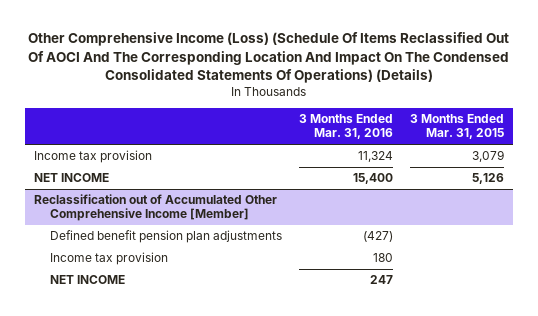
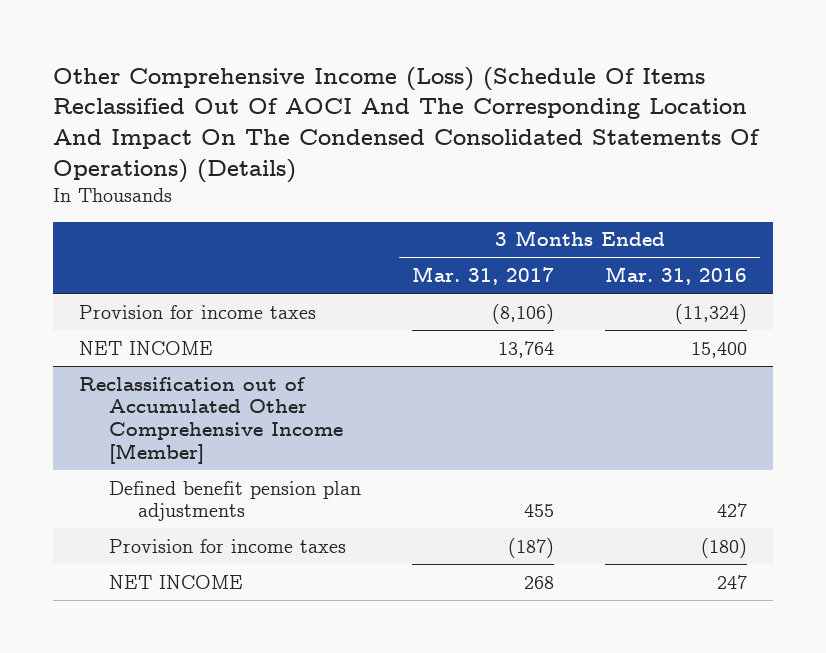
[410,114,505,140] 3 Months Ended Mar. 31, 2015 -> none
none -> [411,266,554,286] Mar. 31, 2017
[33,150,152,164] Income tax provision -> [78,304,316,319] Provision for income taxes
[358,151,394,163] 11,324 -> [675,303,748,324] (11,324)
[363,231,394,243] (427) -> [717,503,748,518] 427
[50,252,169,266] Income tax provision -> [108,538,346,553] Provision for income taxes
[373,253,394,263] 180 -> [701,537,748,558] (180)

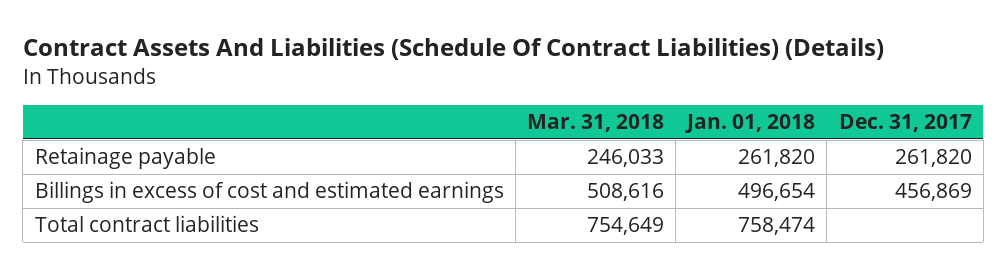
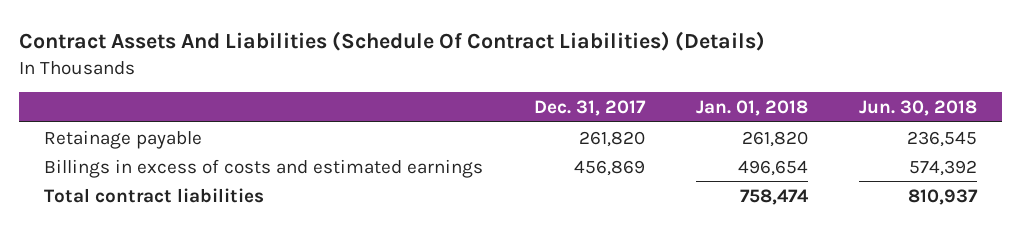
[526,114,664,133] Mar. 31, 2018 -> none
none -> [858,100,977,117] Jun. 30, 2018
[34,181,504,204] Billings in excess of cost and estimated earnings -> [44,158,484,178] Billings in excess of costs and estimated earnings

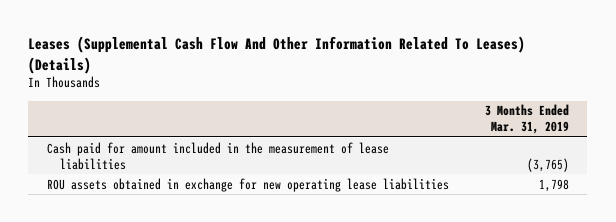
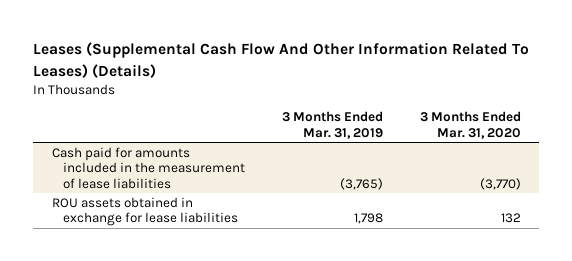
none -> [419,111,521,139] 3 Months Ended Mar. 31, 2020
[46,141,389,170] Cash paid for amount included in the measurement of lease liabilities -> [51,146,246,190] Cash paid for amounts included in the measurement of lease liabilities
[46,177,449,192] ROU assets obtained in exchange for new operating lease liabilities -> [51,196,239,227] ROU assets obtained in exchange for lease liabilities

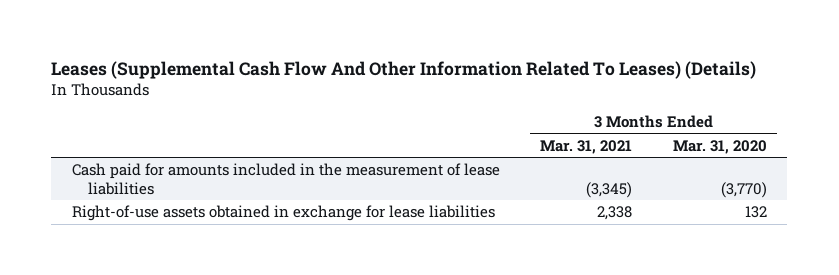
[282,111,384,139] 3 Months Ended Mar. 31, 2019 -> none
none -> [540,139,633,154] Mar. 31, 2021
[51,196,239,227] ROU assets obtained in exchange for lease liabilities -> [71,205,495,222] Right-of-use assets obtained in exchange for lease liabilities

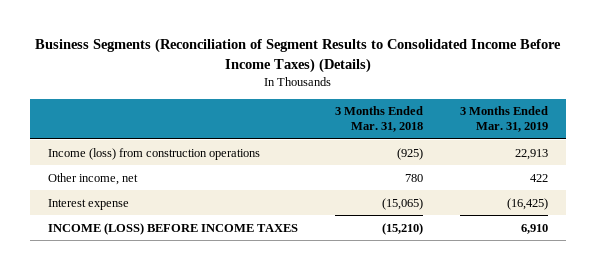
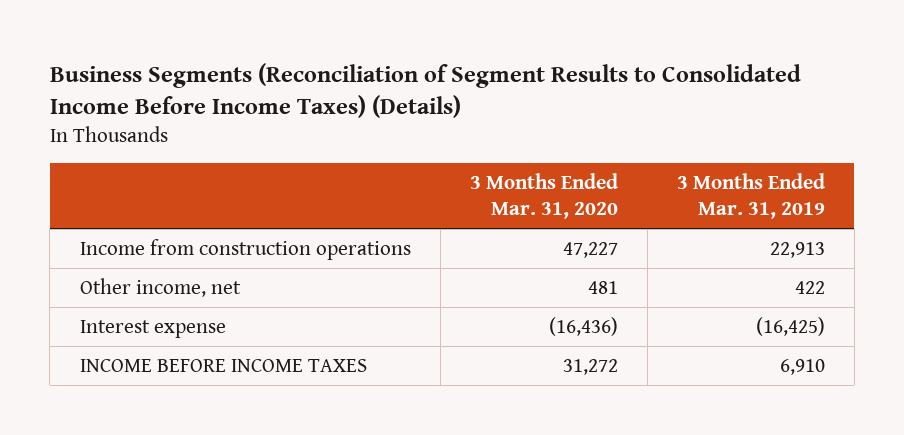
[335,106,424,133] 3 Months Ended Mar. 31, 2018 -> none
none -> [469,172,618,220] 3 Months Ended Mar. 31, 2020
[48,147,261,160] Income (loss) from construction operations -> [79,238,411,260] Income from construction operations
[48,222,299,235] INCOME (LOSS) BEFORE INCOME TAXES -> [79,358,367,372] INCOME BEFORE INCOME TAXES

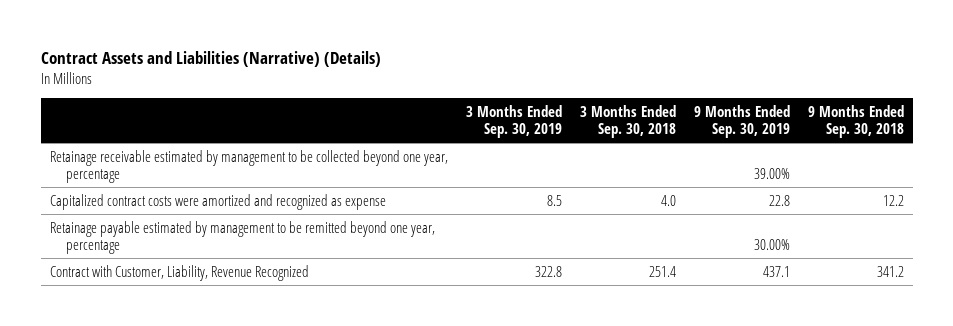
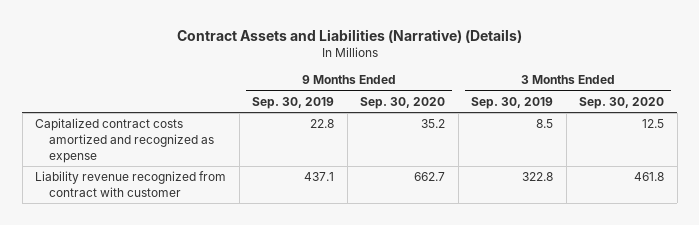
[579,104,676,139] 3 Months Ended Sep. 30, 2018 -> none
[807,104,904,139] 9 Months Ended Sep. 30, 2018 -> none
none -> [360,97,446,110] Sep. 30, 2020
none -> [579,97,665,110] Sep. 30, 2020
[49,149,448,183] Retainage receivable estimated by management to be collected beyond one year, percentage -> none
[49,220,435,254] Retainage payable estimated by management to be remitted beyond one year, percentage -> none
[49,193,386,210] Capitalized contract costs were amortized and recognized as expense -> [35,118,215,163] Capitalized contract costs amortized and recognized as expense
[49,264,309,281] Contract with Customer, Liability, Revenue Recognized -> [35,171,227,197] Liability revenue recognized from contract with customer

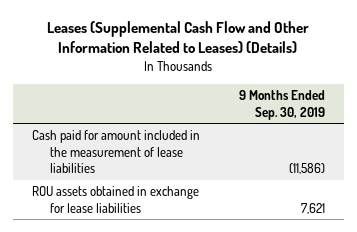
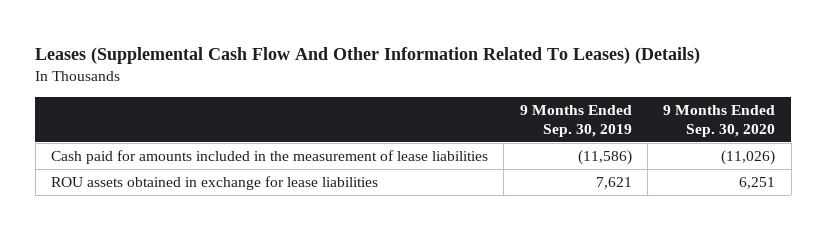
[47,21,310,54] Leases (Supplemental Cash Flow and Other Information Related to Leases) (Details) -> [35,46,701,64] Leases (Supplemental Cash Flow And Other Information Related To Leases) (Details)
none -> [663,104,776,137] 9 Months Ended Sep. 30, 2020
[31,130,200,174] Cash paid for amount included in the measurement of lease liabilities -> [51,150,489,165] Cash paid for amounts included in the measurement of lease liabilities

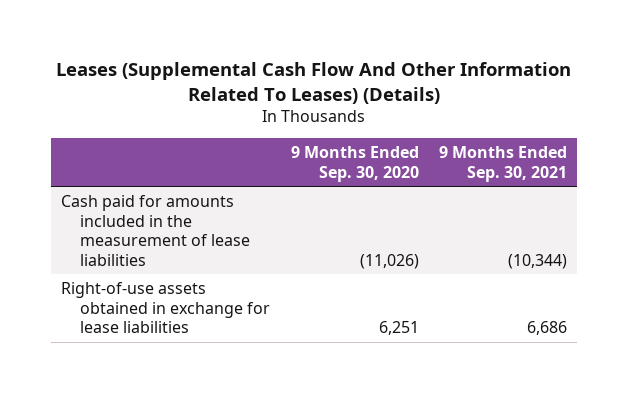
[519,104,632,137] 9 Months Ended Sep. 30, 2019 -> none
none -> [438,146,567,182] 9 Months Ended Sep. 30, 2021
[51,176,379,191] ROU assets obtained in exchange for lease liabilities -> [61,281,271,334] Right-of-use assets obtained in exchange for lease liabilities

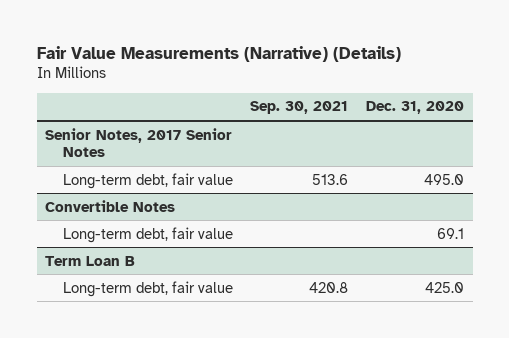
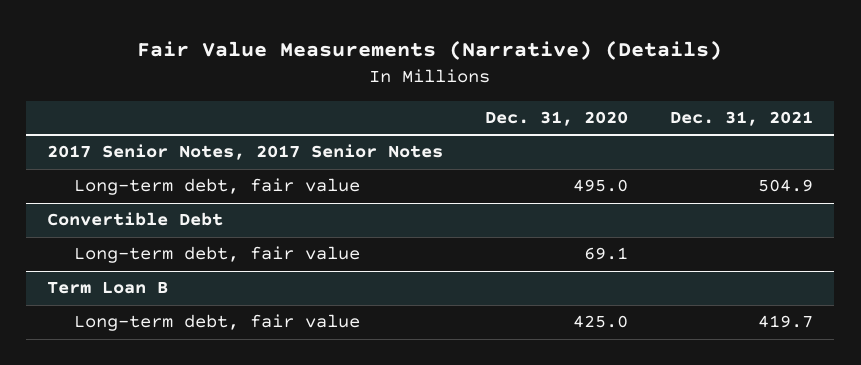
[250,101,349,115] Sep. 30, 2021 -> none
none -> [670,110,814,126] Dec. 31, 2021
[45,127,233,158] Senior Notes, 2017 Senior Notes -> [47,144,444,161] 2017 Senior Notes, 2017 Senior Notes
[45,199,176,212] Convertible Notes -> [47,212,224,227] Convertible Debt

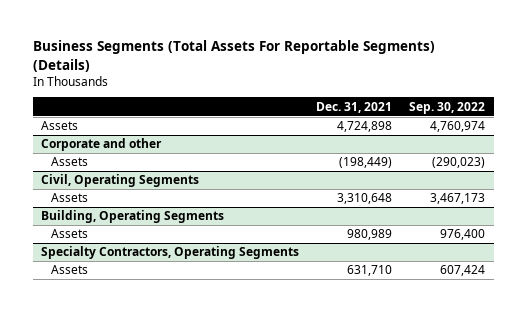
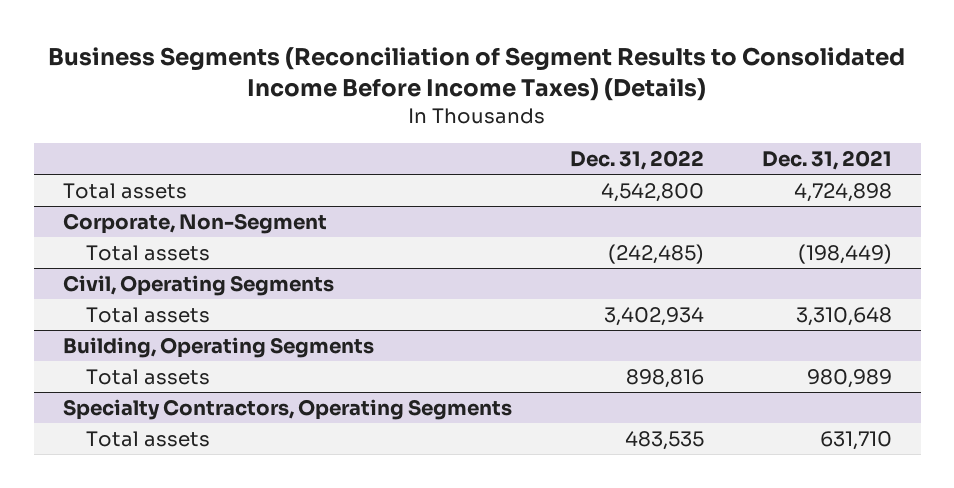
[32,40,435,72] Business Segments (Total Assets For Reportable Segments) (Details) -> [48,46,906,101] Business Segments (Reconciliation of Segment Results to Consolidated Income Before Income Taxes) (Details)
[409,101,486,114] Sep. 30, 2022 -> none
none -> [569,149,704,170] Dec. 31, 2022
[41,121,79,131] Assets -> [62,183,187,200] Total assets
[41,138,163,152] Corporate and other -> [62,213,327,235] Corporate, Non-Segment
[51,157,89,167] Assets -> [85,245,210,262] Total assets
[51,193,89,203] Assets -> [85,307,210,324] Total assets
[51,229,89,239] Assets -> [85,369,210,386] Total assets
[51,265,89,275] Assets -> [85,431,210,448] Total assets

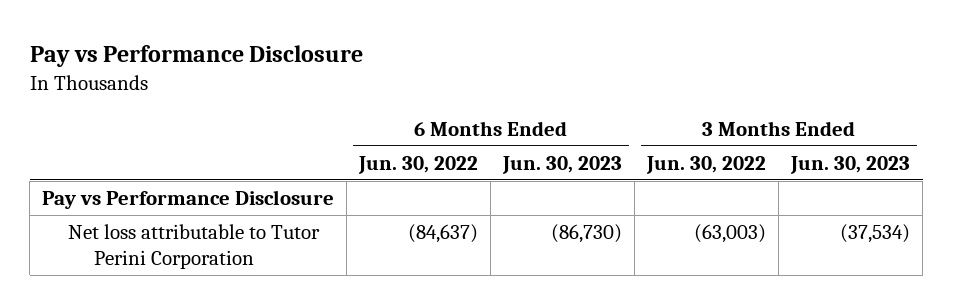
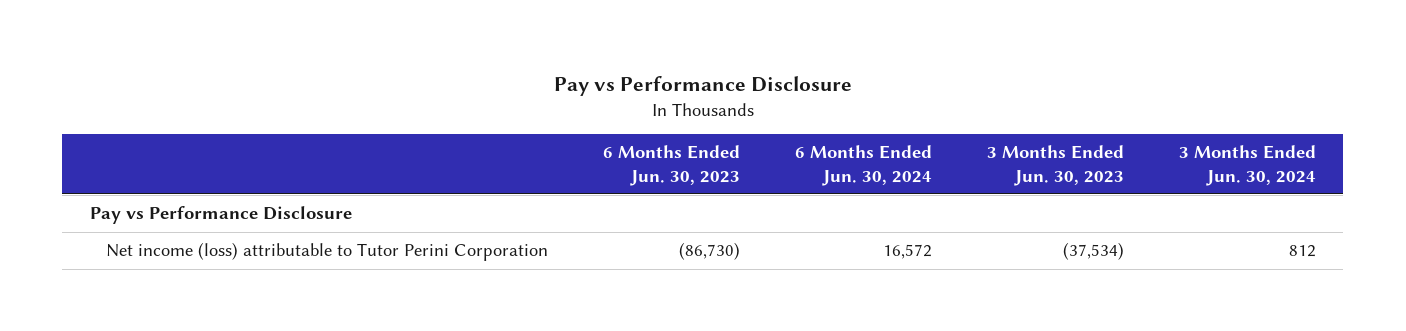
[358,155,479,174] Jun. 30, 2022 -> none
[646,155,767,174] Jun. 30, 2022 -> none
none -> [794,145,932,186] 6 Months Ended Jun. 30, 2024
none -> [1178,145,1316,186] 3 Months Ended Jun. 30, 2024
[68,224,321,270] Net loss attributable to Tutor Perini Corporation -> [105,242,548,262] Net income (loss) attributable to Tutor Perini Corporation

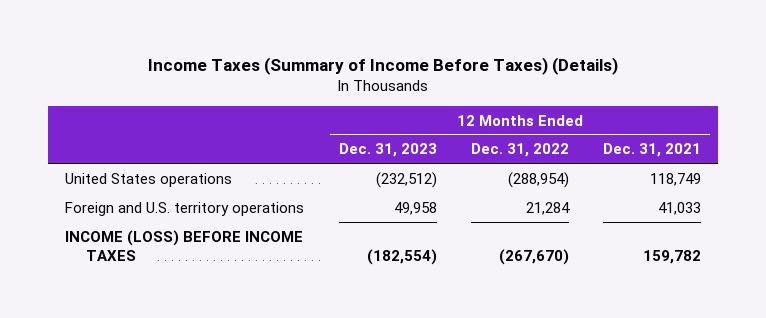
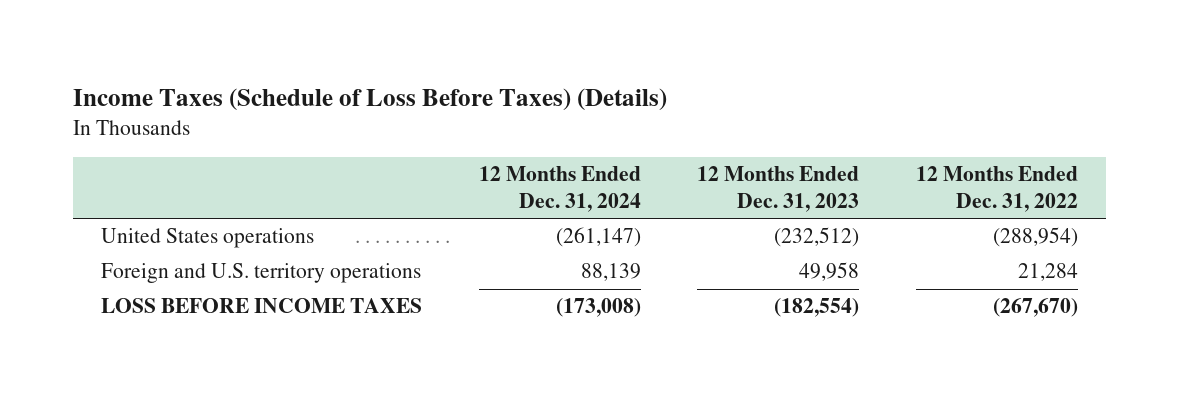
[148,57,619,76] Income Taxes (Summary of Income Before Taxes) (Details) -> [72,88,667,112] Income Taxes (Schedule of Loss Before Taxes) (Details)
[603,143,702,158] Dec. 31, 2021 -> none
none -> [478,166,641,213] 12 Months Ended Dec. 31, 2024
[65,229,304,261] INCOME (LOSS) BEFORE INCOME TAXES -> [100,298,422,314] LOSS BEFORE INCOME TAXES

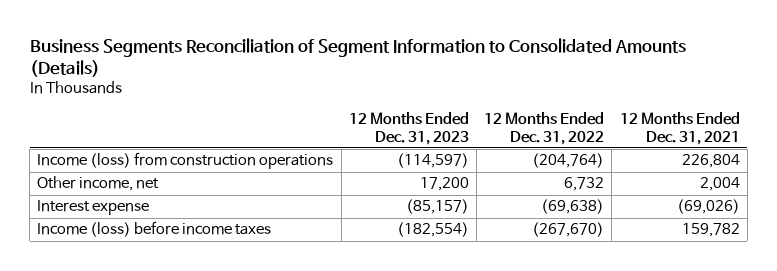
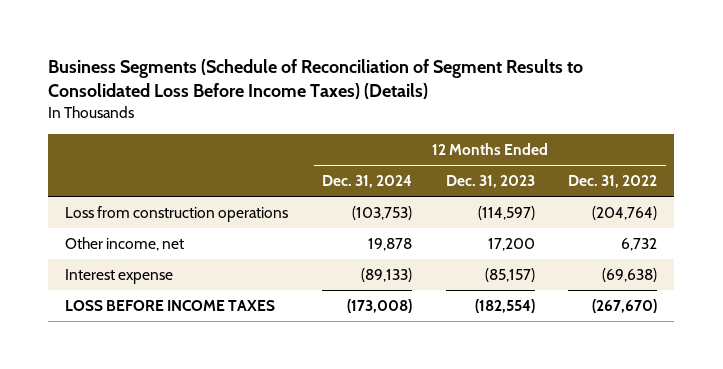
[29,37,686,78] Business Segments Reconciliation of Segment Information to Consolidated Amounts (Details) -> [48,58,584,100] Business Segments (Schedule of Reconciliation of Segment Results to Consolidated Loss Before Income Taxes) (Details)
[619,112,740,145] 12 Months Ended Dec. 31, 2021 -> none
none -> [321,175,412,189] Dec. 31, 2024
[37,152,334,170] Income (loss) from construction operations -> [65,206,289,223] Loss from construction operations
[37,221,272,238] Income (loss) before income taxes -> [65,300,276,312] LOSS BEFORE INCOME TAXES

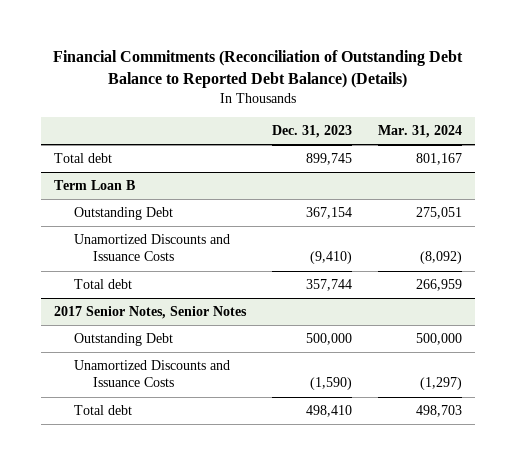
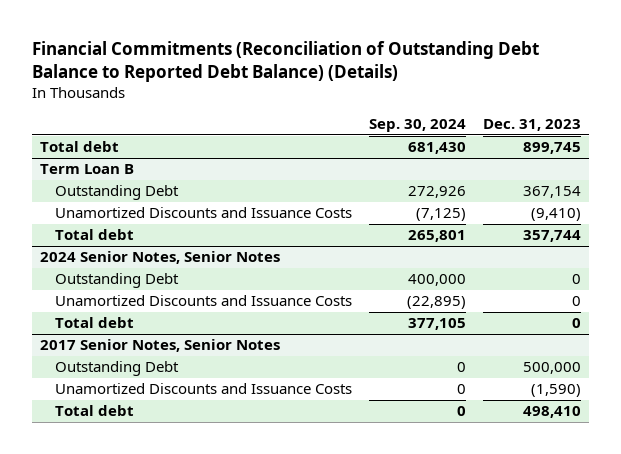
[378,125,463,139] Mar. 31, 2024 -> none
none -> [369,119,467,133] Sep. 30, 2024
none -> [39,251,280,265] 2024 Senior Notes, Senior Notes
none -> [55,273,180,289] Outstanding Debt
none -> [55,295,353,307] Unamortized Discounts and Issuance Costs
none -> [55,317,135,329] Total debt

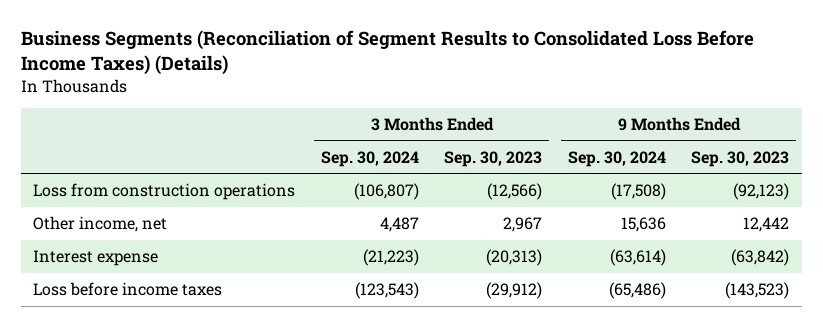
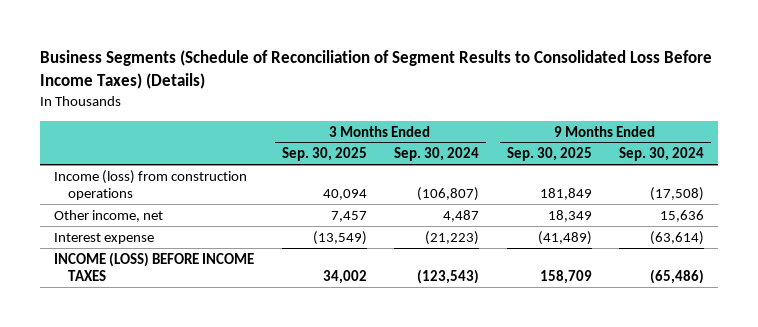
[20,30,754,76] Business Segments (Reconciliation of Segment Results to Consolidated Loss Before Income Taxes) (Details) -> [40,50,713,90] Business Segments (Schedule of Reconciliation of Segment Results to Consolidated Loss Before Income Taxes) (Details)
[444,150,543,167] Sep. 30, 2023 -> none
[691,150,790,167] Sep. 30, 2023 -> none
none -> [281,147,367,162] Sep. 30, 2025
none -> [506,147,592,162] Sep. 30, 2025
[33,183,296,201] Loss from construction operations -> [54,169,248,200] Income (loss) from construction operations
[33,282,223,297] Loss before income taxes -> [54,251,255,281] INCOME (LOSS) BEFORE INCOME TAXES

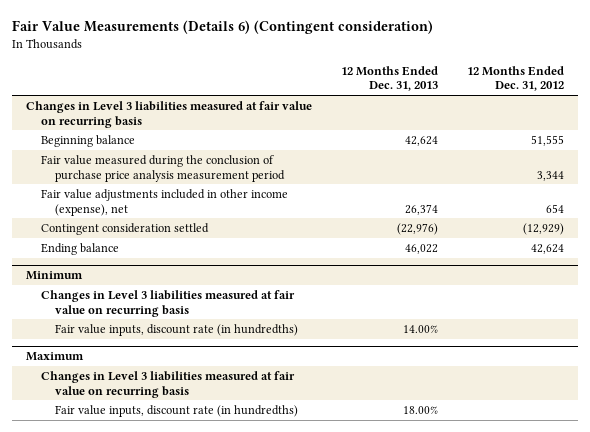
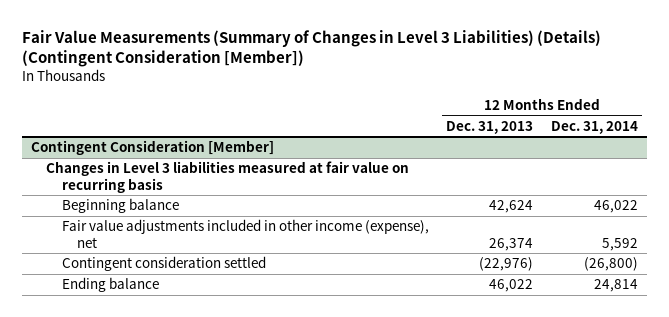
[11,20,433,35] Fair Value Measurements (Details 6) (Contingent consideration) -> [21,29,601,68] Fair Value Measurements (Summary of Changes in Level 3 Liabilities) (Details) (Contingent Consideration [Member])
[467,65,565,92] 12 Months Ended Dec. 31, 2012 -> none
none -> [550,120,638,134] Dec. 31, 2014
none -> [30,140,274,156] Contingent Consideration [Member]
[40,154,286,182] Fair value measured during the conclusion of purchase price analysis measurement period -> none
[26,271,84,281] Minimum -> none
[40,289,295,317] Changes in Level 3 liabilities measured at fair value on recurring basis -> none
[55,323,299,336] Fair value inputs, discount rate (in hundredths) -> none
[26,352,85,362] Maximum -> none
[40,370,295,398] Changes in Level 3 liabilities measured at fair value on recurring basis -> none
[55,404,299,417] Fair value inputs, discount rate (in hundredths) -> none

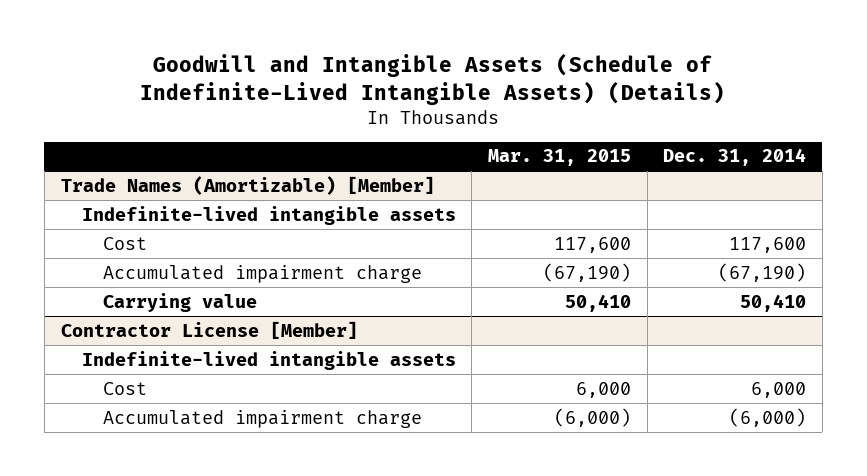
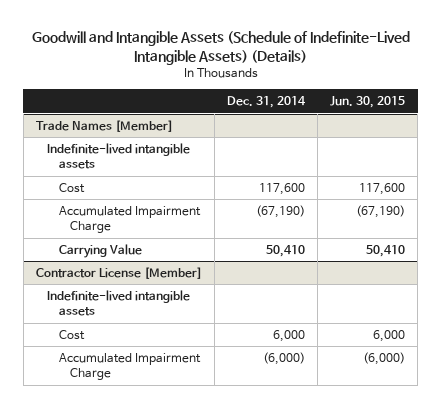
[487,149,631,167] Mar. 31, 2015 -> none
none -> [330,96,406,109] Jun. 30, 2015
[60,175,435,195] Trade Names (Amortizable) [Member] -> [35,120,173,133] Trade Names [Member]
[102,264,422,283] Accumulated impairment charge -> [58,206,201,234] Accumulated Impairment Charge
[102,292,257,312] Carrying value -> [58,244,142,259] Carrying Value
[102,409,422,428] Accumulated impairment charge -> [58,353,201,381] Accumulated Impairment Charge

